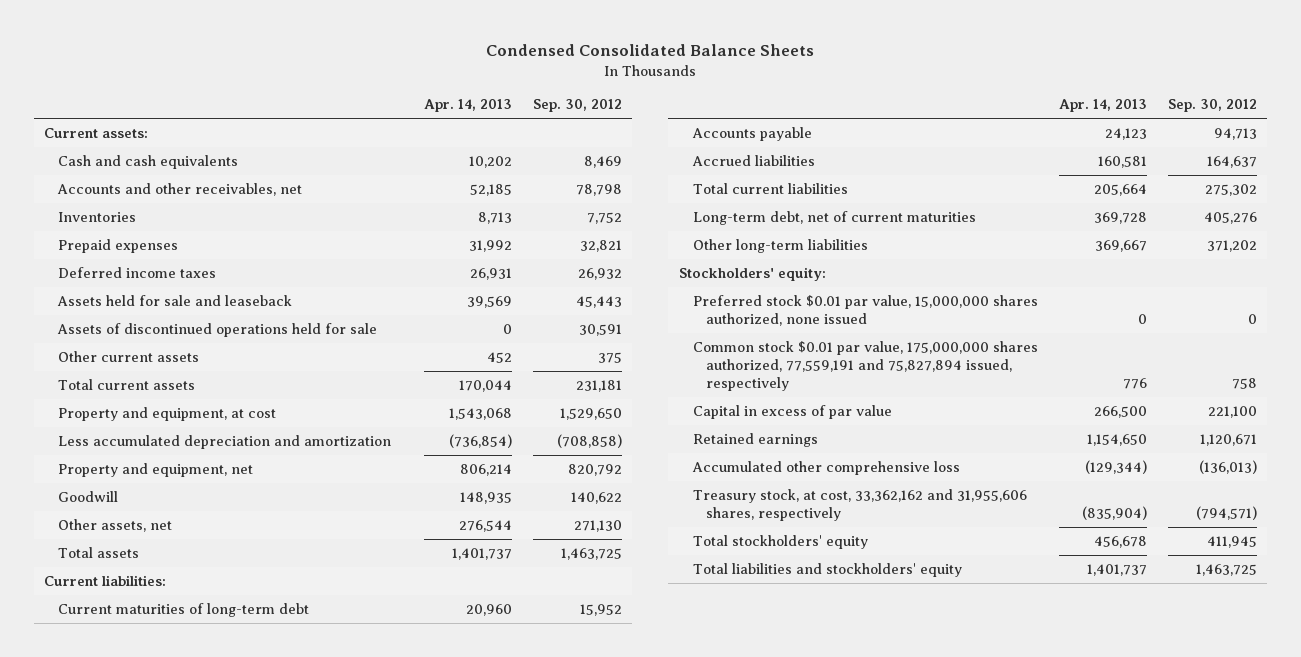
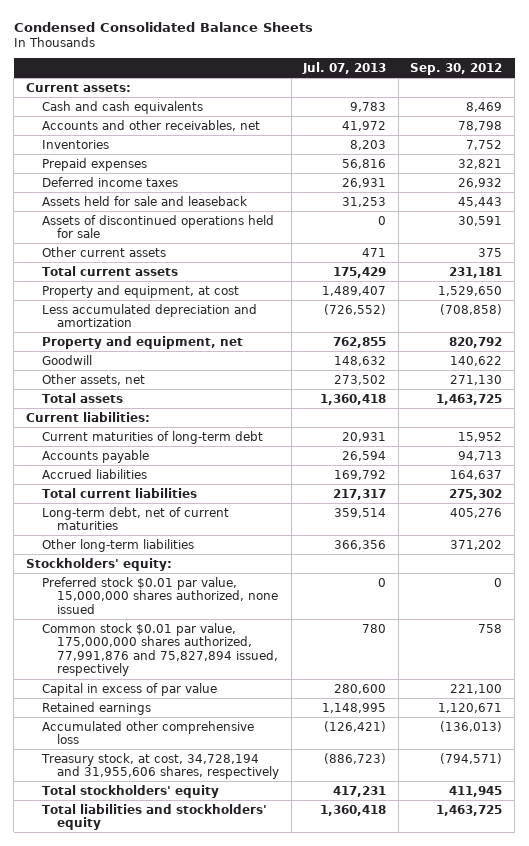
[424,99,513,113] Apr. 14, 2013 -> none
none -> [302,61,387,74] Jul. 07, 2013
[692,340,1038,391] Common stock $0.01 par value, 175,000,000 shares authorized, 77,559,191 and 75,827,894 issued, respectively -> [41,622,279,677] Common stock $0.01 par value, 175,000,000 shares authorized, 77,991,876 and 75,827,894 issued, respectively
[692,488,1027,521] Treasury stock, at cost, 33,362,162 and 31,955,606 shares, respectively -> [40,752,280,780] Treasury stock, at cost, 34,728,194 and 31,955,606 shares, respectively

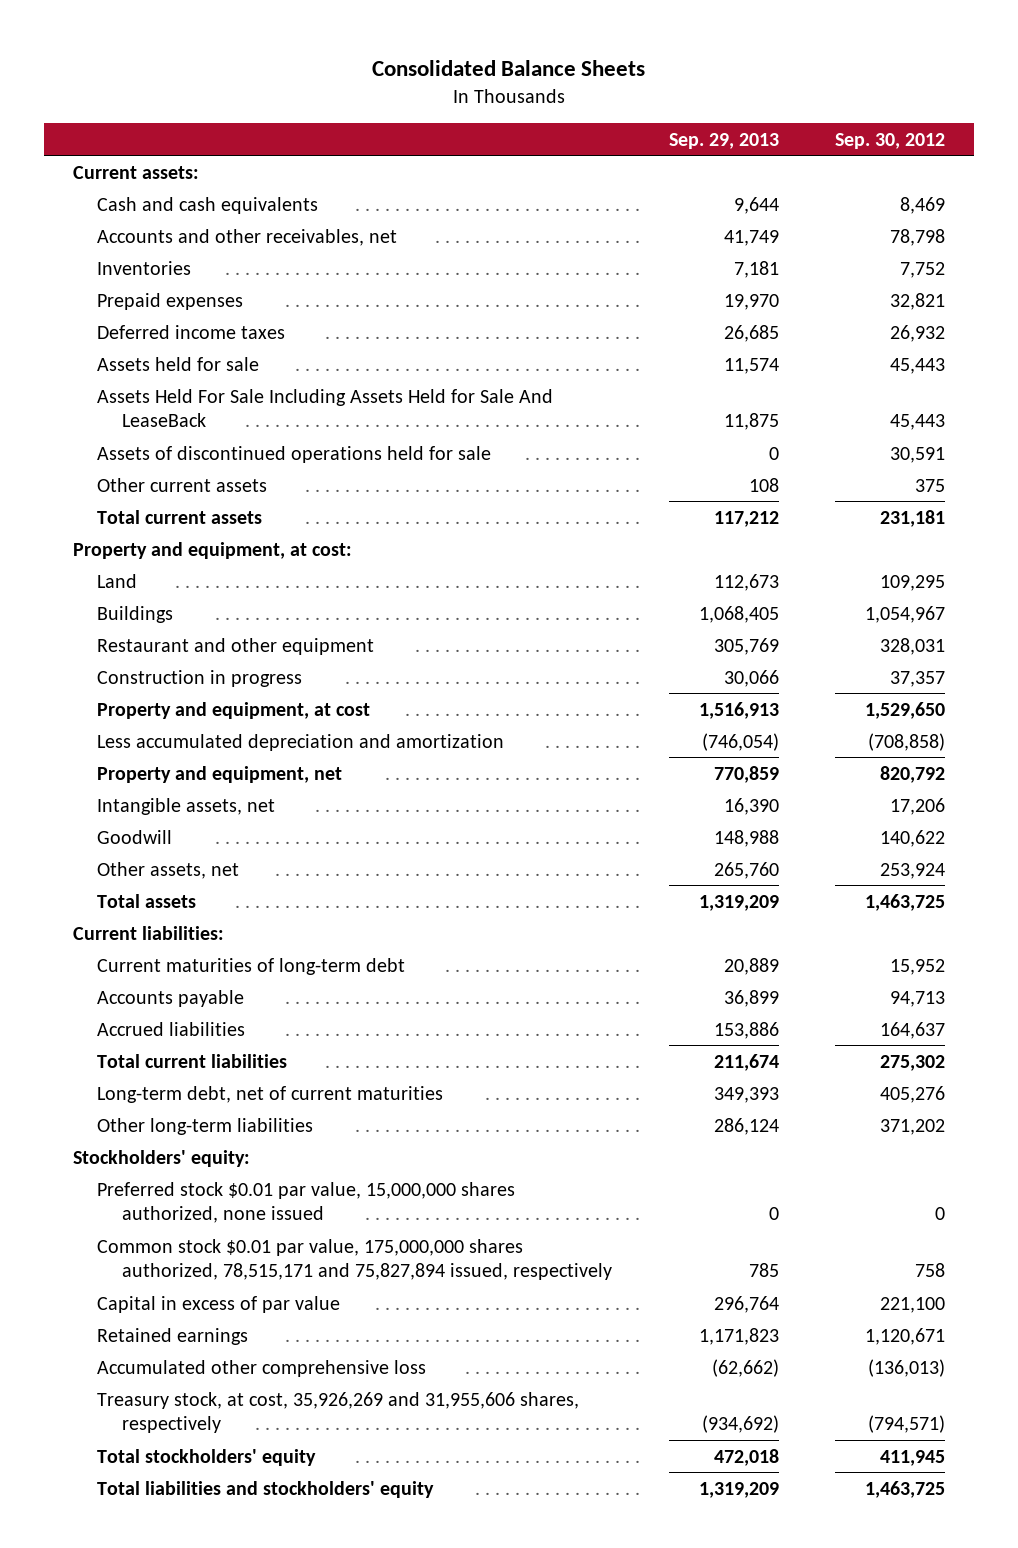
[13,21,313,32] Condensed Consolidated Balance Sheets -> [372,59,646,76] Consolidated Balance Sheets
[302,61,387,74] Jul. 07, 2013 -> none
none -> [668,132,779,149] Sep. 29, 2013
none -> [97,356,260,371] Assets held for sale
[41,195,247,206] Assets held for sale and leaseback -> [97,388,554,428] Assets Held For Sale Including Assets Held for Sale And LeaseBack
none -> [72,541,352,559] Property and equipment, at cost:
none -> [97,573,138,588] Land
none -> [97,605,174,623] Buildings
none -> [97,637,375,655] Restaurant and other equipment
none -> [97,669,303,687] Construction in progress
none -> [97,797,276,815] Intangible assets, net
[450,374,503,385] 271,130 -> [880,862,946,879] 253,924
[41,622,279,677] Common stock $0.01 par value, 175,000,000 shares authorized, 77,991,876 and 75,827,894 issued, respectively -> [97,1238,613,1281] Common stock $0.01 par value, 175,000,000 shares authorized, 78,515,171 and 75,827,894 issued, respectively
[40,752,280,780] Treasury stock, at cost, 34,728,194 and 31,955,606 shares, respectively -> [97,1391,580,1434] Treasury stock, at cost, 35,926,269 and 31,955,606 shares, respectively

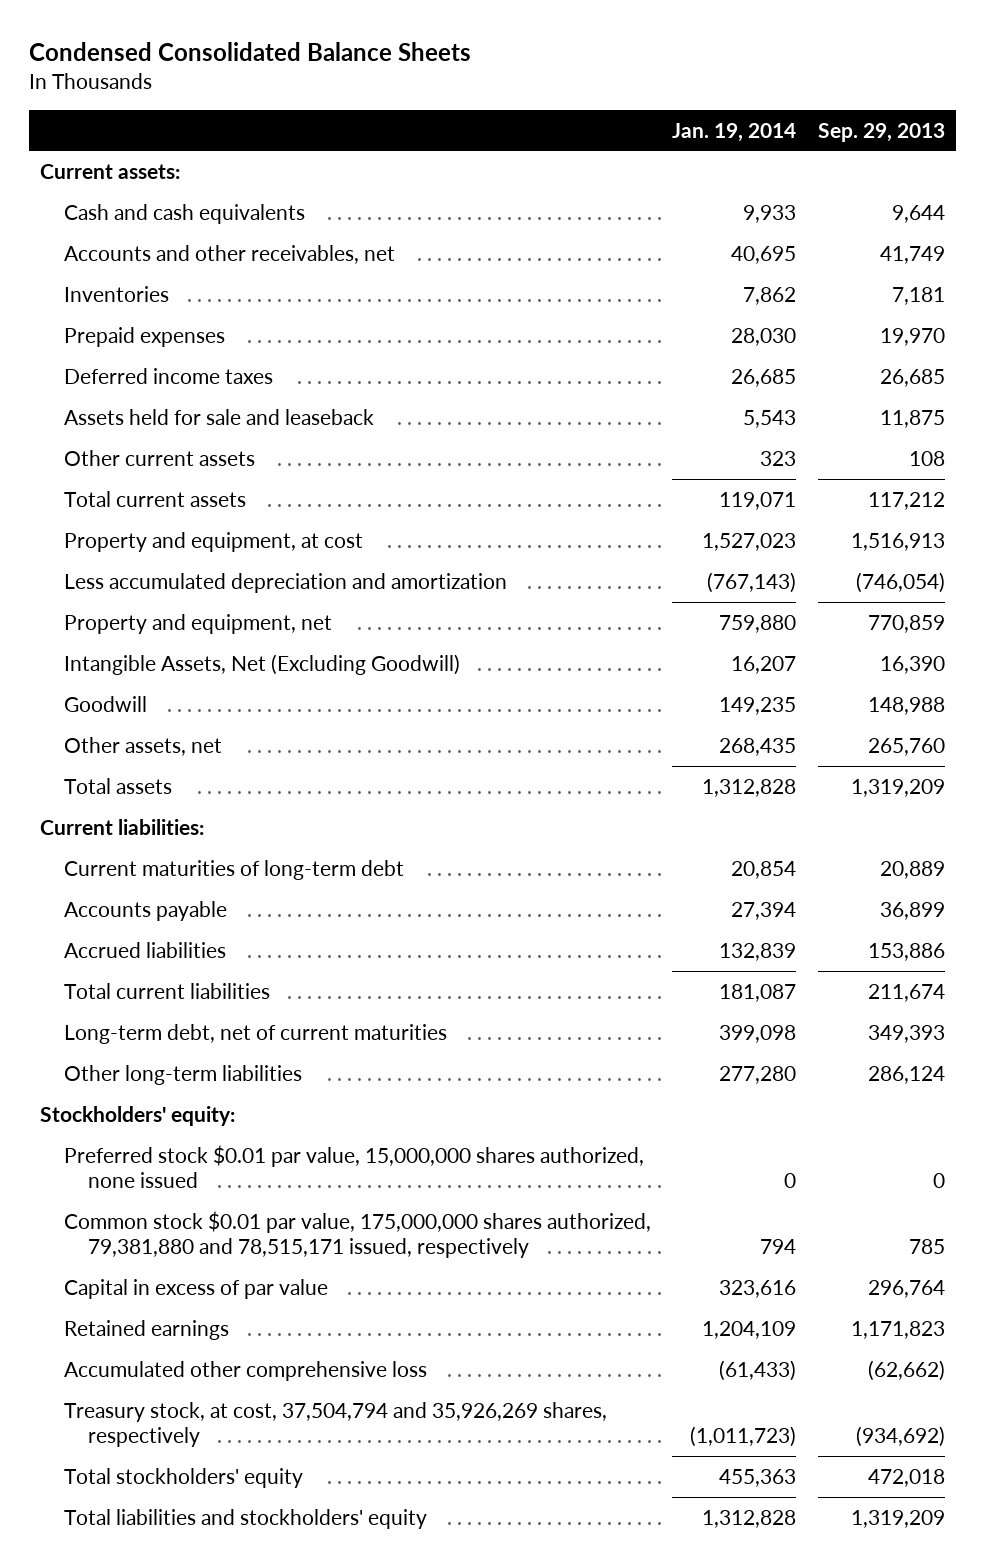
[372,59,646,76] Consolidated Balance Sheets -> [29,42,472,62] Condensed Consolidated Balance Sheets
[835,132,946,149] Sep. 30, 2012 -> none
none -> [672,122,797,142] Jan. 19, 2014
[97,356,260,371] Assets held for sale -> none
[97,445,492,463] Assets of discontinued operations held for sale -> none
[97,388,554,428] Assets Held For Sale Including Assets Held for Sale And LeaseBack -> [64,408,375,425] Assets held for sale and leaseback
[72,541,352,559] Property and equipment, at cost: -> none
[97,573,138,588] Land -> none
[97,605,174,623] Buildings -> none
[97,637,375,655] Restaurant and other equipment -> none
[97,669,303,687] Construction in progress -> none
[97,797,276,815] Intangible assets, net -> [64,653,461,675] Intangible Assets, Net (Excluding Goodwill)
[97,1238,613,1281] Common stock $0.01 par value, 175,000,000 shares authorized, 78,515,171 and 75,827,894 issued, respectively -> [64,1210,652,1258] Common stock $0.01 par value, 175,000,000 shares authorized, 79,381,880 and 78,515,171 issued, respectively
[97,1391,580,1434] Treasury stock, at cost, 35,926,269 and 31,955,606 shares, respectively -> [64,1401,608,1447] Treasury stock, at cost, 37,504,794 and 35,926,269 shares, respectively

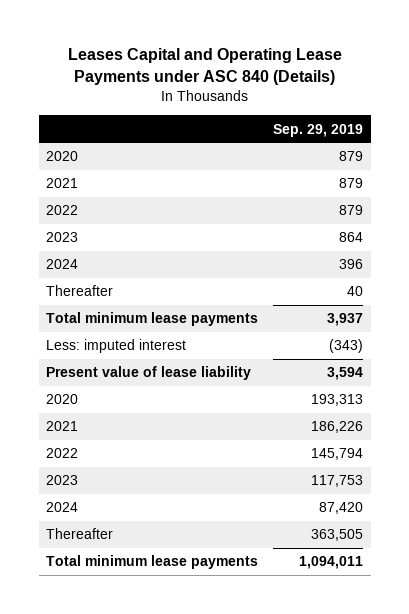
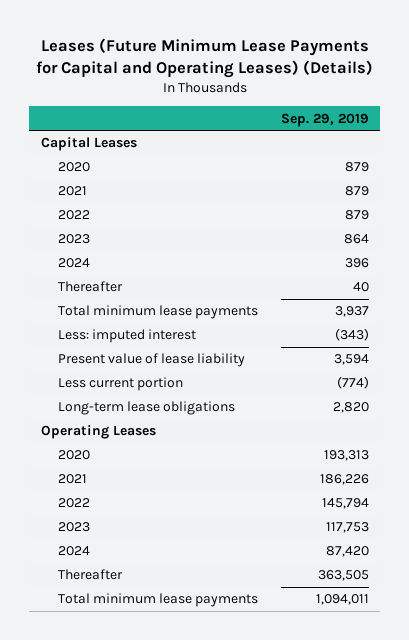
[67,48,342,86] Leases Capital and Operating Lease Payments under ASC 840 (Details) -> [35,38,373,79] Leases (Future Minimum Lease Payments for Capital and Operating Leases) (Details)
none -> [40,137,137,152] Capital Leases
none -> [57,377,183,392] Less current portion
none -> [57,401,235,416] Long-term lease obligations
none -> [40,425,156,440] Operating Leases

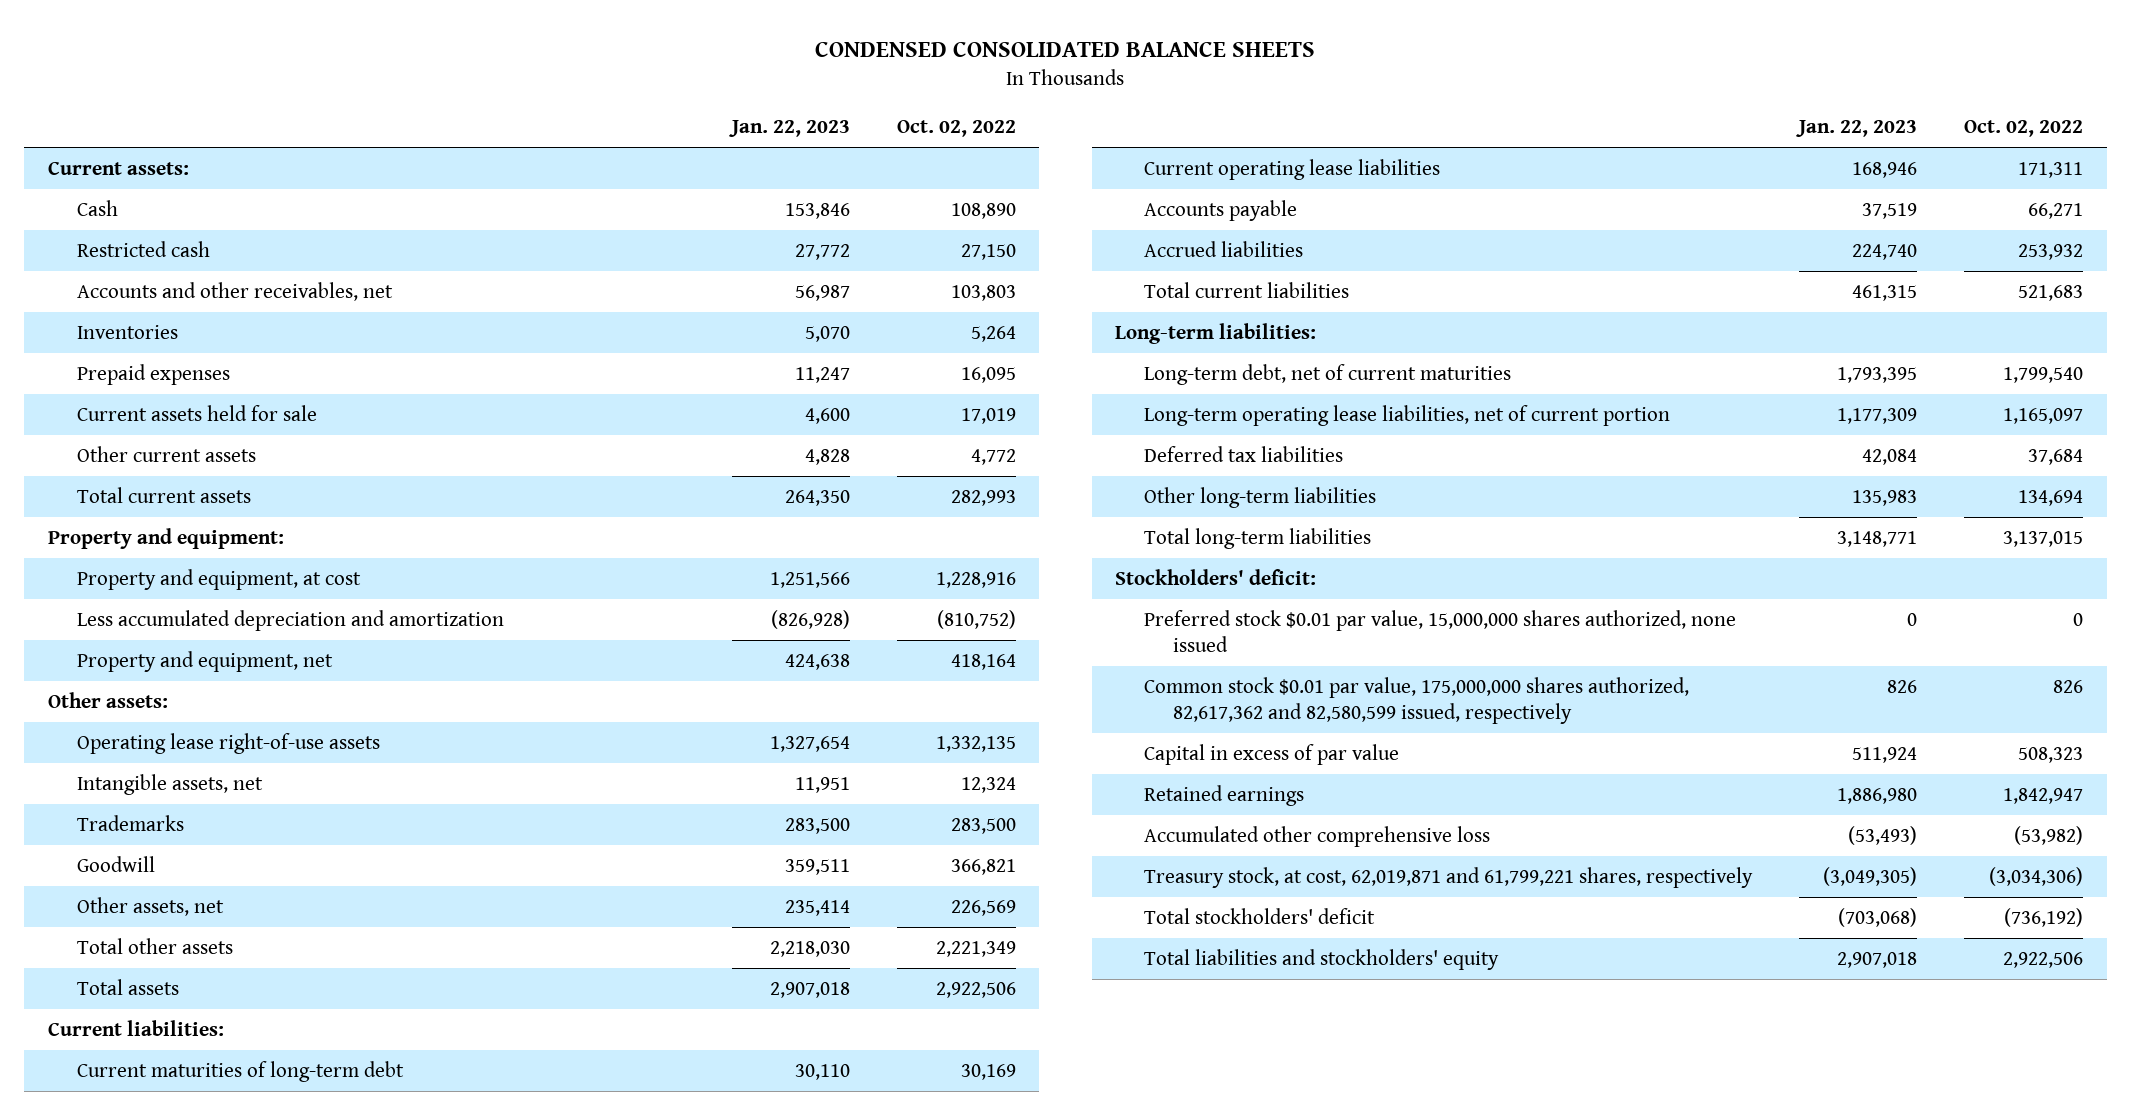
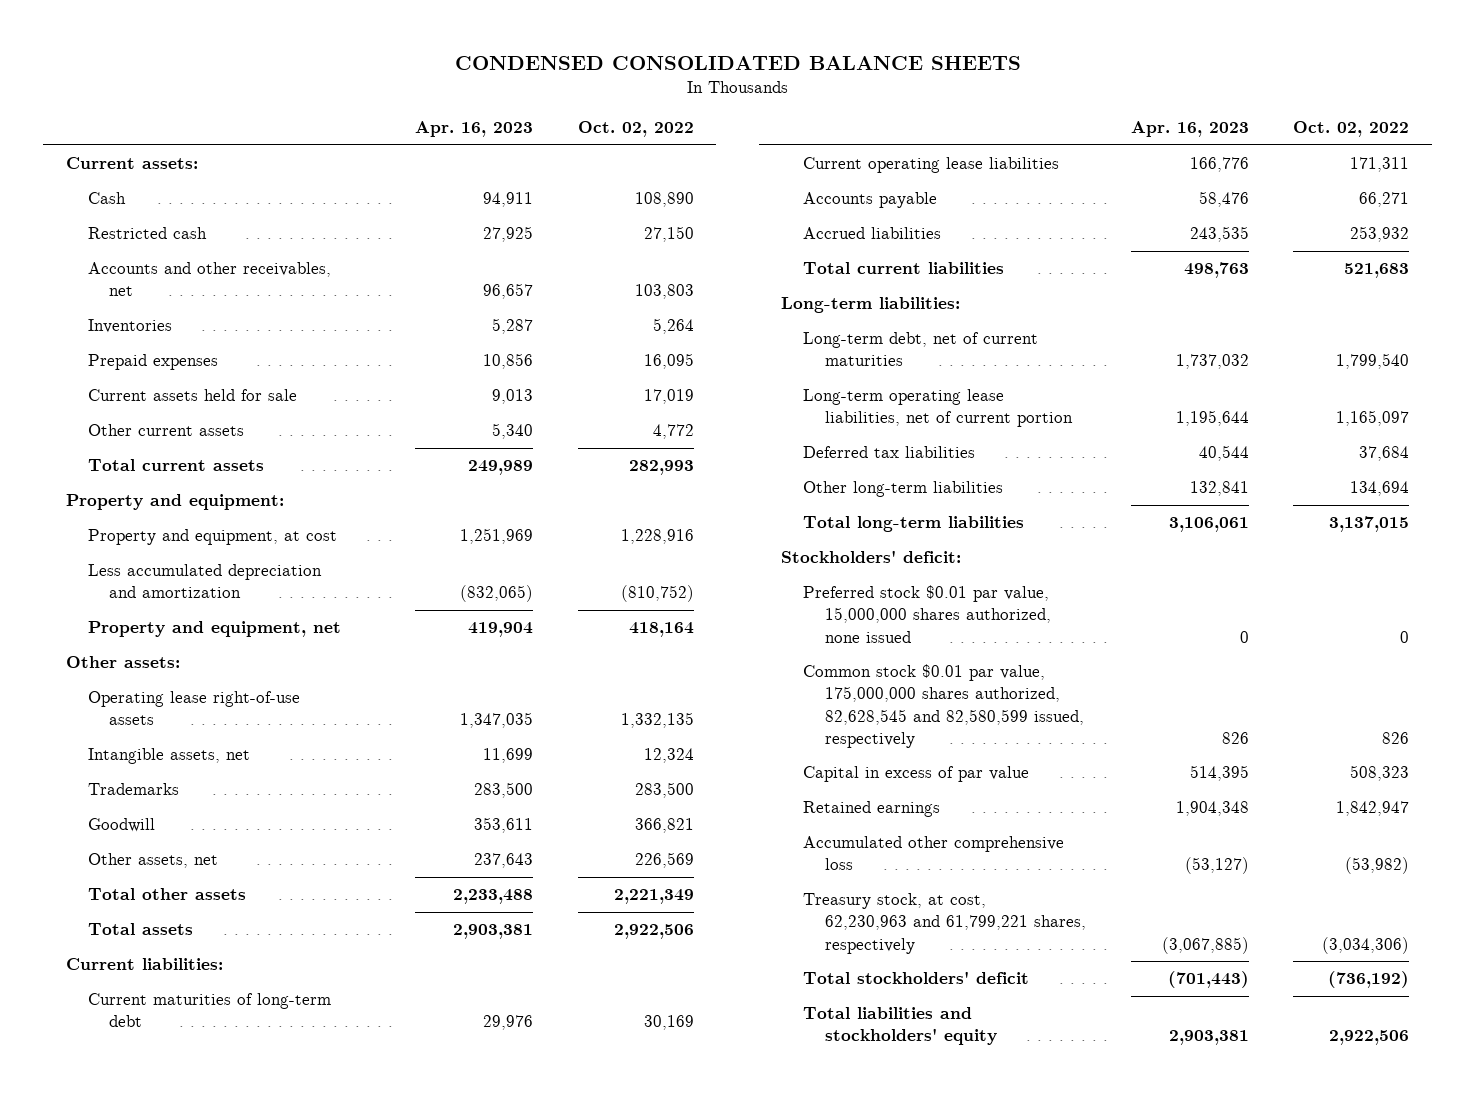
[728,120,850,138] Jan. 22, 2023 -> none
none -> [415,121,534,138] Apr. 16, 2023
[1144,676,1690,725] Common stock $0.01 par value, 175,000,000 shares authorized, 82,617,362 and 82,580,599 issued, respectively -> [803,664,1084,748] Common stock $0.01 par value, 175,000,000 shares authorized, 82,628,545 and 82,580,599 issued, respectively
[1144,866,1754,888] Treasury stock, at cost, 62,019,871 and 61,799,221 shares, respectively -> [803,893,1086,954] Treasury stock, at cost, 62,230,963 and 61,799,221 shares, respectively

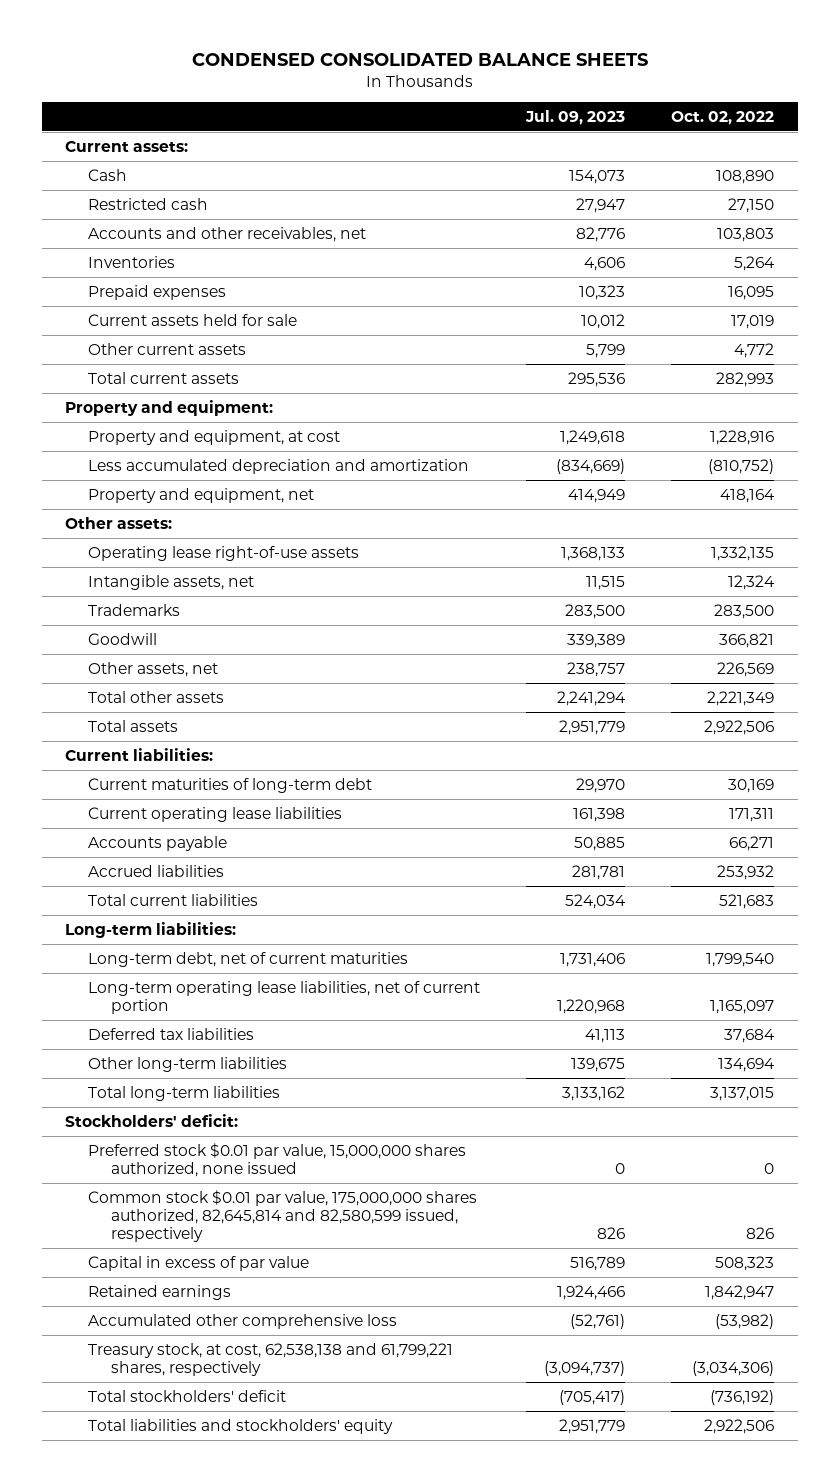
[415,121,534,138] Apr. 16, 2023 -> none
none -> [525,109,626,125] Jul. 09, 2023
[803,664,1084,748] Common stock $0.01 par value, 175,000,000 shares authorized, 82,628,545 and 82,580,599 issued, respectively -> [87,1189,477,1243] Common stock $0.01 par value, 175,000,000 shares authorized, 82,645,814 and 82,580,599 issued, respectively
[803,893,1086,954] Treasury stock, at cost, 62,230,963 and 61,799,221 shares, respectively -> [87,1342,453,1377] Treasury stock, at cost, 62,538,138 and 61,799,221 shares, respectively

